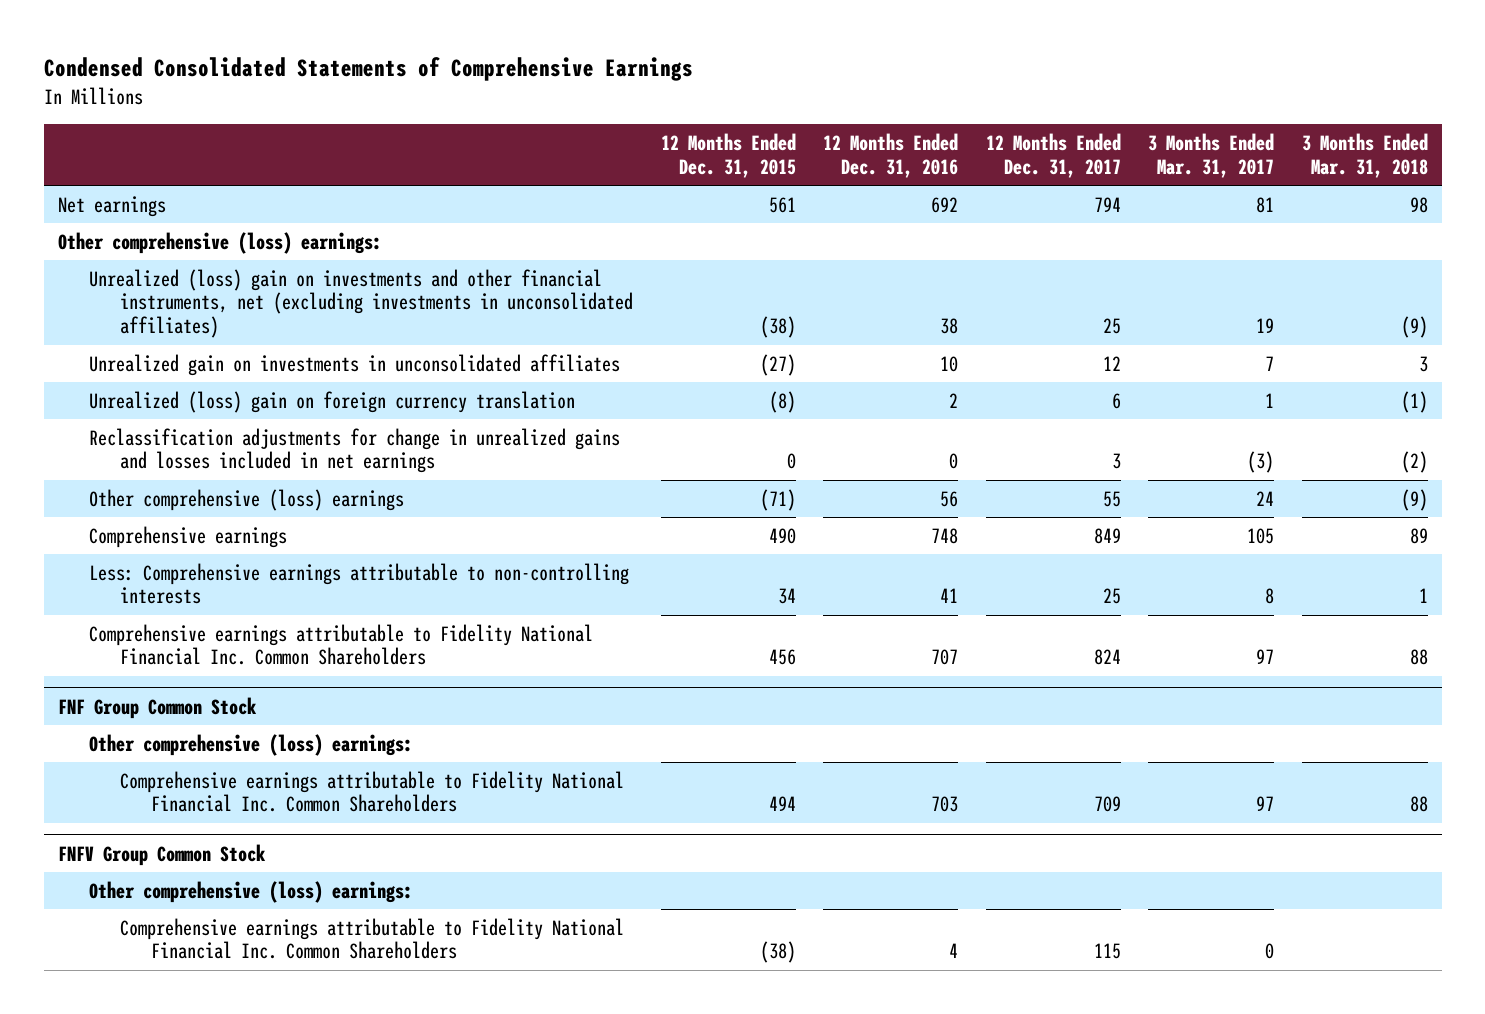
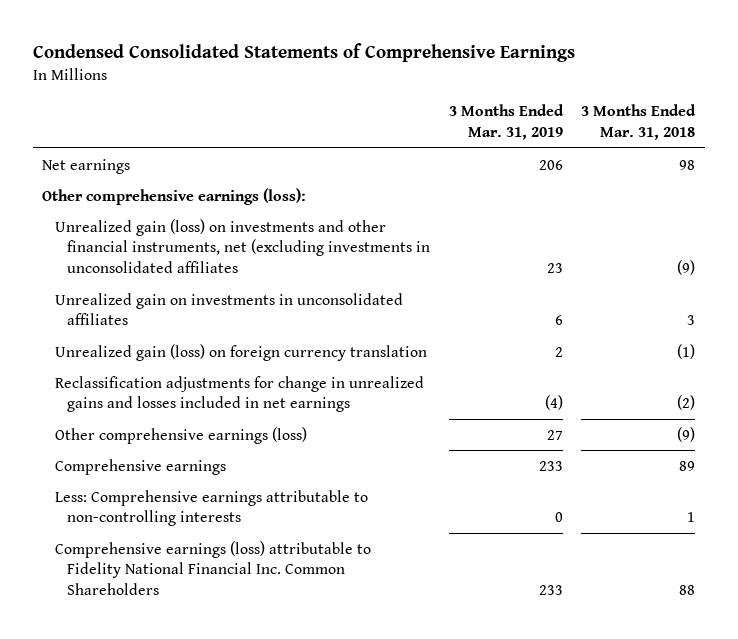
[660,132,796,178] 12 Months Ended Dec. 31, 2015 -> none
[823,132,959,178] 12 Months Ended Dec. 31, 2016 -> none
[985,132,1121,178] 12 Months Ended Dec. 31, 2017 -> none
[1148,132,1275,178] 3 Months Ended Mar. 31, 2017 -> none
none -> [448,104,564,141] 3 Months Ended Mar. 31, 2019
[57,231,382,254] Other comprehensive (loss) earnings: -> [42,187,307,205] Other comprehensive earnings (loss):
[88,268,634,339] Unrealized (loss) gain on investments and other financial instruments, net (excluding investments in unconsolidated affiliates) -> [54,218,430,274] Unrealized gain (loss) on investments and other financial instruments, net (excluding investments in unconsolidated affiliates
[88,390,575,413] Unrealized (loss) gain on foreign currency translation -> [54,343,427,361] Unrealized gain (loss) on foreign currency translation
[88,488,404,511] Other comprehensive (loss) earnings -> [54,426,307,444] Other comprehensive earnings (loss)
[57,696,257,719] FNF Group Common Stock -> none
[88,733,413,756] Other comprehensive (loss) earnings: -> none
[120,770,625,813] Comprehensive earnings attributable to Fidelity National Financial Inc. Common Shareholders -> none
[57,843,266,866] FNFV Group Common Stock -> none
[88,880,413,903] Other comprehensive (loss) earnings: -> none
[120,917,625,960] Comprehensive earnings attributable to Fidelity National Financial Inc. Common Shareholders -> none
[88,623,593,666] Comprehensive earnings attributable to Fidelity National Financial Inc. Common Shareholders -> [54,540,371,596] Comprehensive earnings (loss) attributable to Fidelity National Financial Inc. Common Shareholders

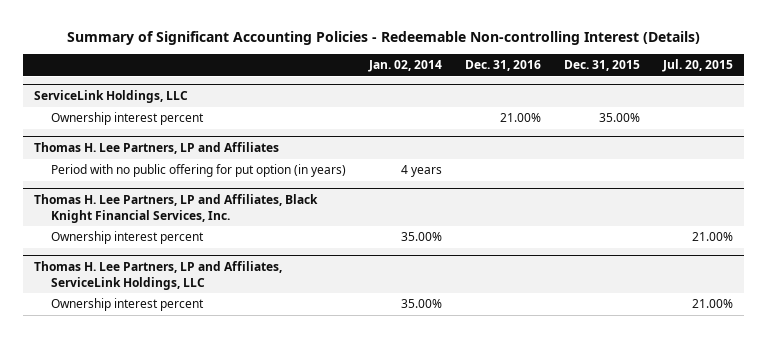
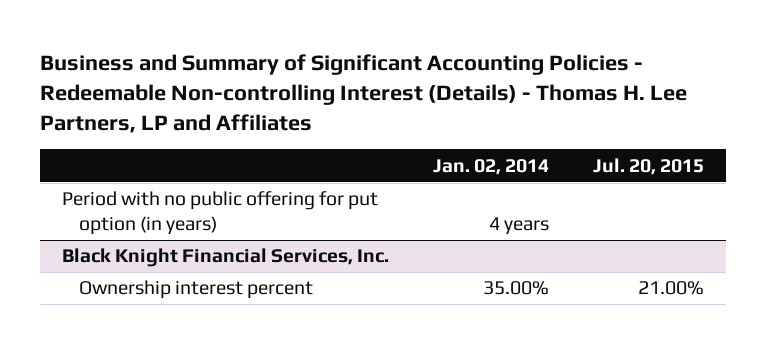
[66,30,700,45] Summary of Significant Accounting Policies - Redeemable Non-controlling Interest (Details) -> [40,54,688,134] Business and Summary of Significant Accounting Policies - Redeemable Non-controlling Interest (Details) - Thomas H. Lee Partners, LP and Affiliates
[464,59,541,71] Dec. 31, 2016 -> none
[563,59,640,71] Dec. 31, 2015 -> none
[34,90,189,104] ServiceLink Holdings, LLC -> none
[50,112,204,126] Ownership interest percent -> none
[34,142,280,155] Thomas H. Lee Partners, LP and Affiliates -> none
[34,194,319,223] Thomas H. Lee Partners, LP and Affiliates, Black Knight Financial Services, Inc. -> none
[50,231,204,245] Ownership interest percent -> none
[34,261,283,290] Thomas H. Lee Partners, LP and Affiliates, ServiceLink Holdings, LLC -> none
none -> [62,248,390,268] Black Knight Financial Services, Inc.

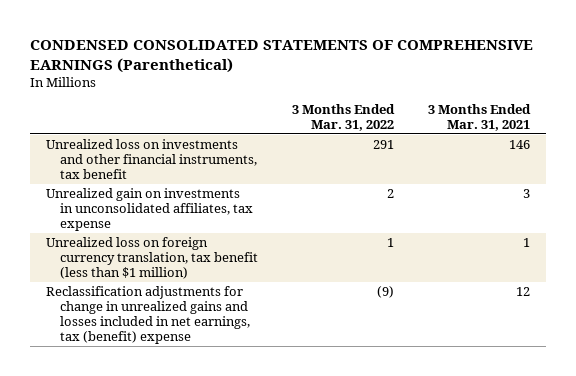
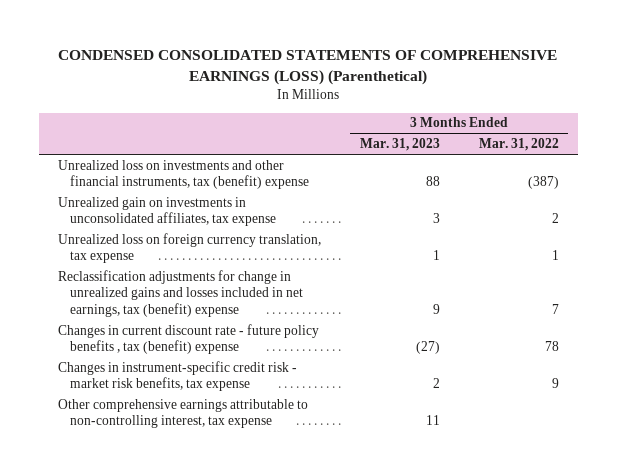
[29,39,533,73] CONDENSED CONSOLIDATED STATEMENTS OF COMPREHENSIVE EARNINGS (Parenthetical) -> [58,50,558,86] CONDENSED CONSOLIDATED STATEMENTS OF COMPREHENSIVE EARNINGS (LOSS) (Parenthetical)
[427,103,531,132] 3 Months Ended Mar. 31, 2021 -> none
none -> [359,138,440,152] Mar. 31, 2023
[46,138,258,180] Unrealized loss on investments and other financial instruments, tax benefit -> [58,159,310,190] Unrealized loss on investments and other financial instruments, tax (benefit) expense
[372,139,394,149] 291 -> [527,176,559,190] (387)
[46,236,259,280] Unrealized loss on foreign currency translation, tax benefit (less than $1 million) -> [58,232,322,264] Unrealized loss on foreign currency translation, tax expense
[376,285,394,298] (9) -> [551,303,559,314] 7
none -> [58,323,320,355] Changes in current discount rate - future policy benefits , tax (benefit) expense
none -> [58,360,298,392] Changes in instrument-specific credit risk - market risk benefits, tax expense
none -> [58,398,309,429] Other comprehensive earnings attributable to non-controlling interest, tax expense

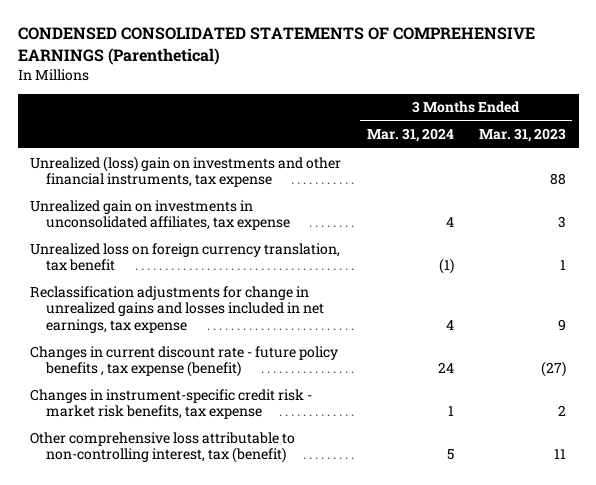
[58,50,558,86] CONDENSED CONSOLIDATED STATEMENTS OF COMPREHENSIVE EARNINGS (LOSS) (Parenthetical) -> [17,27,535,66] CONDENSED CONSOLIDATED STATEMENTS OF COMPREHENSIVE EARNINGS (Parenthetical)
[478,138,559,152] Mar. 31, 2022 -> none
none -> [366,128,454,143] Mar. 31, 2024
[58,159,310,190] Unrealized loss on investments and other financial instruments, tax (benefit) expense -> [30,155,342,188] Unrealized (loss) gain on investments and other financial instruments, tax expense
[58,232,322,264] Unrealized loss on foreign currency translation, tax expense -> [30,242,341,272] Unrealized loss on foreign currency translation, tax benefit
[58,269,304,317] Reclassification adjustments for change in unrealized gains and losses included in net earnings, tax (benefit) expense -> [30,285,325,333] Reclassification adjustments for change in unrealized gains and losses included in net earnings, tax expense
[58,323,320,355] Changes in current discount rate - future policy benefits , tax (benefit) expense -> [30,345,339,378] Changes in current discount rate - future policy benefits , tax expense (benefit)
[58,398,309,429] Other comprehensive earnings attributable to non-controlling interest, tax expense -> [30,431,296,464] Other comprehensive loss attributable to non-controlling interest, tax (benefit)

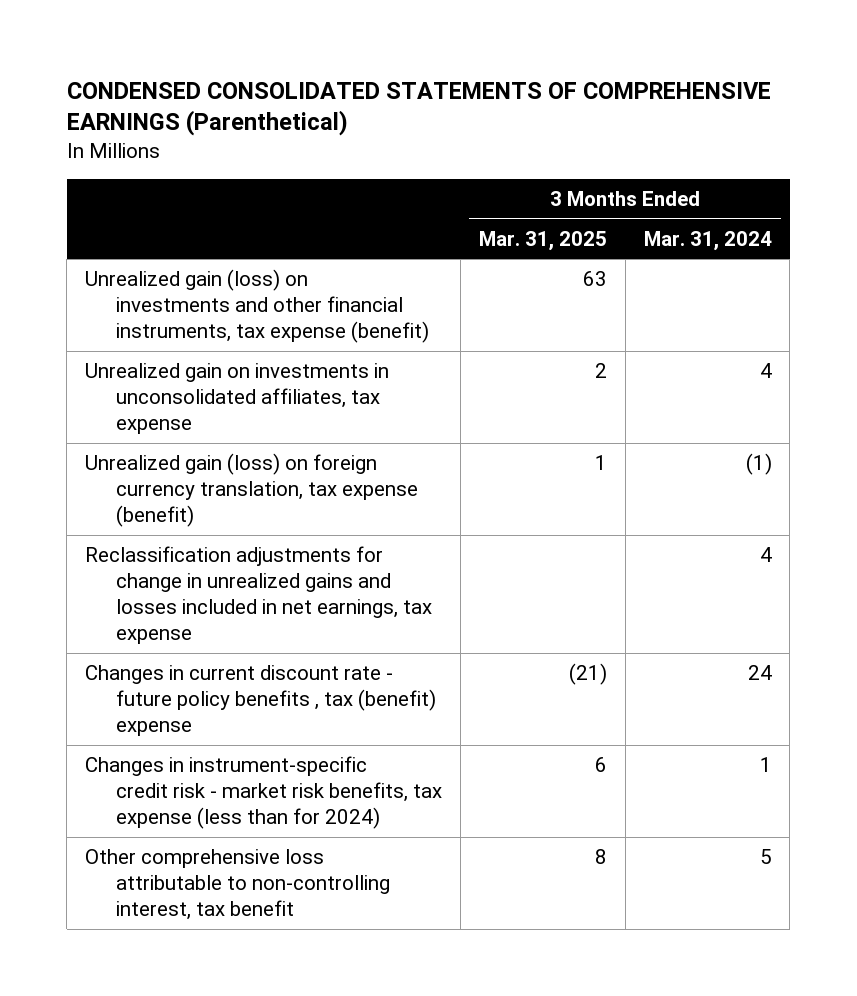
[479,128,567,143] Mar. 31, 2023 -> none
none -> [478,230,607,251] Mar. 31, 2025
[30,155,342,188] Unrealized (loss) gain on investments and other financial instruments, tax expense -> [85,269,429,344] Unrealized gain (loss) on investments and other financial instruments, tax expense (benefit)
[30,242,341,272] Unrealized loss on foreign currency translation, tax benefit -> [85,453,418,528] Unrealized gain (loss) on foreign currency translation, tax expense (benefit)
[30,345,339,378] Changes in current discount rate - future policy benefits , tax expense (benefit) -> [85,665,436,737] Changes in current discount rate - future policy benefits , tax (benefit) expense
[30,388,313,420] Changes in instrument-specific credit risk - market risk benefits, tax expense -> [85,756,442,830] Changes in instrument-specific credit risk - market risk benefits, tax expense (less than for 2024)
[30,431,296,464] Other comprehensive loss attributable to non-controlling interest, tax (benefit) -> [85,849,390,921] Other comprehensive loss attributable to non-controlling interest, tax benefit

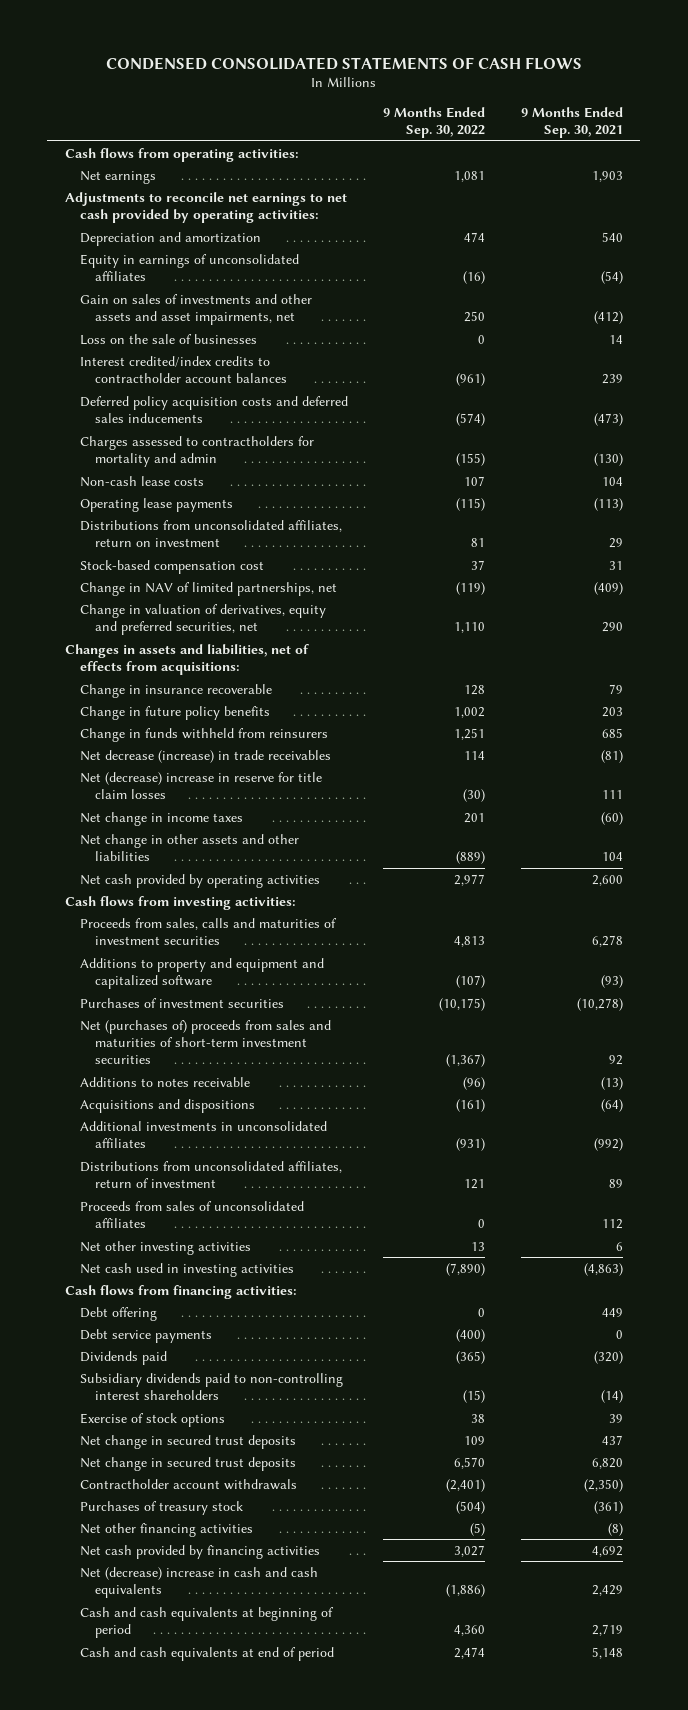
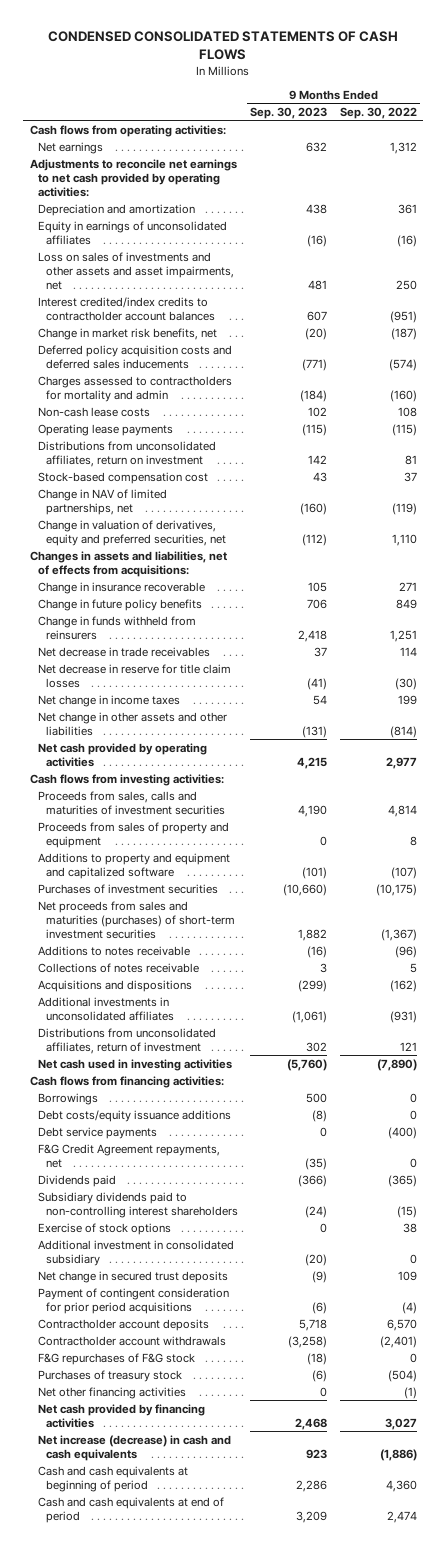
[520,106,623,139] 9 Months Ended Sep. 30, 2021 -> none
none -> [250,106,328,119] Sep. 30, 2023
[454,170,486,182] 1,081 -> [389,141,417,154] 1,312
[464,231,486,242] 474 -> [397,203,417,214] 361
[79,333,257,345] Loss on the sale of businesses -> none
[79,293,312,325] Gain on sales of investments and other assets and asset impairments, net -> [37,251,234,290] Loss on sales of investments and other assets and asset impairments, net
[456,372,486,386] (961) -> [389,310,417,323] (951)
none -> [37,327,217,340] Change in market risk benefits, net
[456,452,486,466] (155) -> [389,389,417,402] (160)
[464,475,486,486] 107 -> [397,406,417,417] 108
[464,684,486,695] 128 -> [398,581,417,591] 271
[454,706,486,718] 1,002 -> [395,598,417,609] 849
[79,749,331,763] Net decrease (increase) in trade receivables -> [37,646,210,657] Net decrease in trade receivables
[79,771,322,799] Net (decrease) increase in reserve for title claim losses -> [37,663,231,688] Net decrease in reserve for title claim losses
[464,812,486,823] 201 -> [397,694,417,705] 199
[456,850,486,864] (889) -> [389,725,417,738] (814)
[454,935,486,947] 4,813 -> [387,804,417,817] 4,814
none -> [37,821,229,848] Proceeds from sales of property and equipment
[79,1019,331,1065] Net (purchases of) proceeds from sales and maturities of short-term investment securities -> [37,900,235,939] Net proceeds from sales and maturities (purchases) of short-term investment securities
none -> [37,962,199,973] Collections of notes receivable
[456,1098,486,1112] (161) -> [389,979,417,992] (162)
[79,1200,304,1228] Proceeds from sales of unconsolidated affiliates -> none
[79,1240,251,1255] Net other investing activities -> none
[79,1306,157,1321] Debt offering -> none
none -> [37,1092,98,1105] Borrowings
none -> [37,1109,231,1122] Debt costs/equity issuance additions
none -> [37,1143,220,1168] F&G Credit Agreement repayments, net
none -> [37,1239,234,1266] Additional investment in consolidated subsidiary
none -> [37,1287,229,1314] Payment of contingent consideration for prior period acquisitions
[79,1456,296,1471] Net change in secured trust deposits -> [37,1318,209,1331] Contractholder account deposits
none -> [37,1352,195,1365] F&G repurchases of F&G stock
[470,1522,486,1536] (5) -> [403,1386,417,1399] (1)
[79,1566,318,1598] Net (decrease) increase in cash and cash equivalents -> [37,1434,231,1461] Net increase (decrease) in cash and cash equivalents

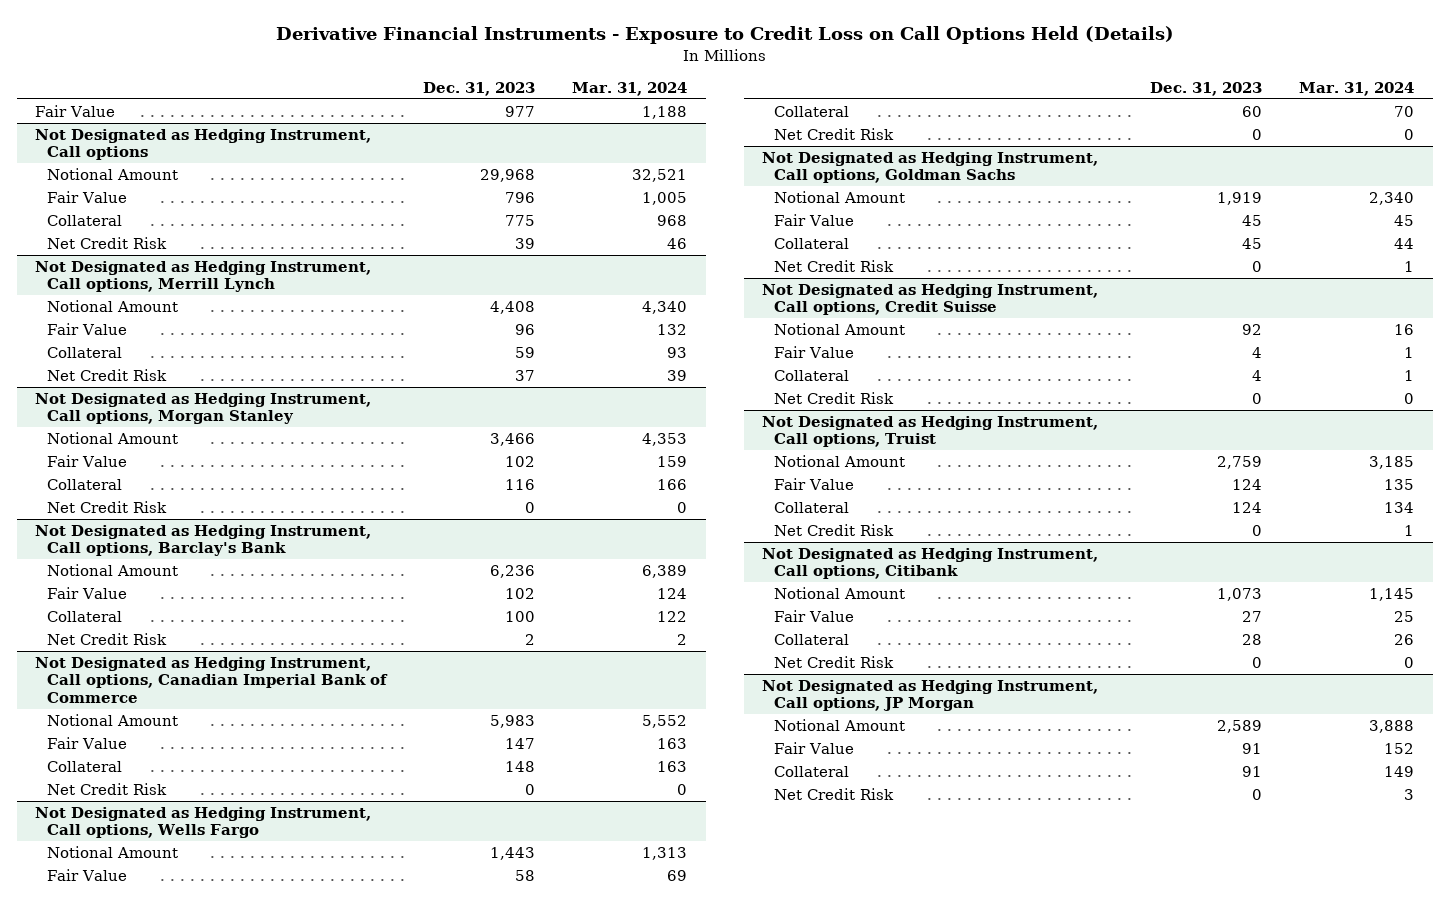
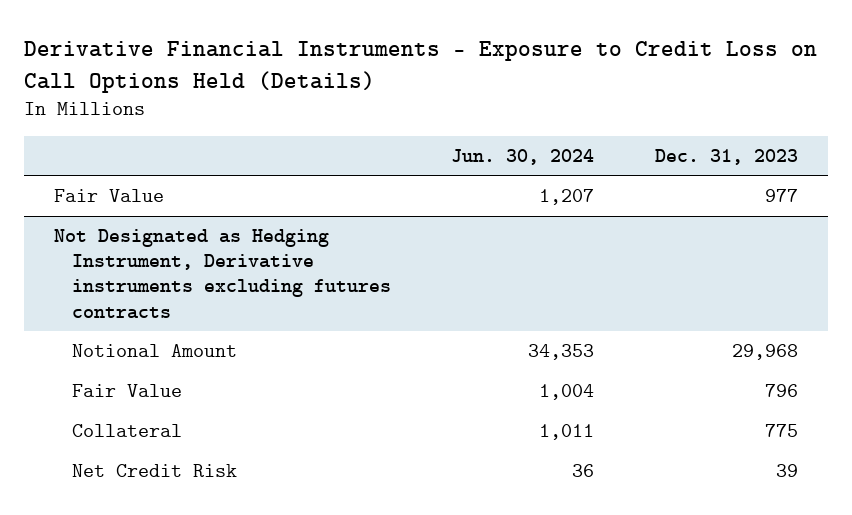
[572,81,688,96] Mar. 31, 2024 -> none
none -> [451,148,595,165] Jun. 30, 2024
[35,129,372,161] Not Designated as Hedging Instrument, Call options -> none
none -> [54,229,391,319] Not Designated as Hedging Instrument, Derivative instruments excluding futures contracts
[35,261,372,293] Not Designated as Hedging Instrument, Call options, Merrill Lynch -> none
[47,300,179,313] Notional Amount -> none
[47,323,128,336] Fair Value -> none
[47,347,123,359] Collateral -> none
[47,369,168,382] Net Credit Risk -> none
[35,393,372,425] Not Designated as Hedging Instrument, Call options, Morgan Stanley -> none
[47,432,179,445] Notional Amount -> none
[47,455,128,468] Fair Value -> none
[47,479,123,491] Collateral -> none
[47,501,168,514] Net Credit Risk -> none
[35,525,372,557] Not Designated as Hedging Instrument, Call options, Barclay's Bank -> none
[47,564,179,577] Notional Amount -> none
[47,587,128,600] Fair Value -> none
[47,611,123,623] Collateral -> none
[47,633,168,646] Net Credit Risk -> none
[35,657,389,703] Not Designated as Hedging Instrument, Call options, Canadian Imperial Bank of Commerce -> none
[47,714,179,727] Notional Amount -> none
[47,737,128,750] Fair Value -> none
[47,761,123,773] Collateral -> none
[47,783,168,796] Net Credit Risk -> none
[35,807,372,839] Not Designated as Hedging Instrument, Call options, Wells Fargo -> none
[47,846,179,859] Notional Amount -> none
[47,869,128,882] Fair Value -> none
[774,106,850,118] Collateral -> none
[774,128,895,141] Net Credit Risk -> none
[762,152,1099,184] Not Designated as Hedging Instrument, Call options, Goldman Sachs -> none
[774,191,906,204] Notional Amount -> none
[774,214,855,227] Fair Value -> none
[774,238,850,250] Collateral -> none
[774,260,895,273] Net Credit Risk -> none
[762,284,1099,316] Not Designated as Hedging Instrument, Call options, Credit Suisse -> none
[774,323,906,336] Notional Amount -> none
[774,346,855,359] Fair Value -> none
[774,370,850,382] Collateral -> none
[774,392,895,405] Net Credit Risk -> none
[762,416,1099,448] Not Designated as Hedging Instrument, Call options, Truist -> none
[774,455,906,468] Notional Amount -> none
[774,478,855,491] Fair Value -> none
[774,502,850,514] Collateral -> none
[774,524,895,537] Net Credit Risk -> none
[762,548,1099,580] Not Designated as Hedging Instrument, Call options, Citibank -> none
[774,587,906,600] Notional Amount -> none
[774,610,855,623] Fair Value -> none
[774,634,850,646] Collateral -> none
[774,656,895,669] Net Credit Risk -> none
[762,680,1099,712] Not Designated as Hedging Instrument, Call options, JP Morgan -> none
[774,719,906,732] Notional Amount -> none
[774,742,855,755] Fair Value -> none
[774,766,850,778] Collateral -> none
[774,788,895,801] Net Credit Risk -> none

